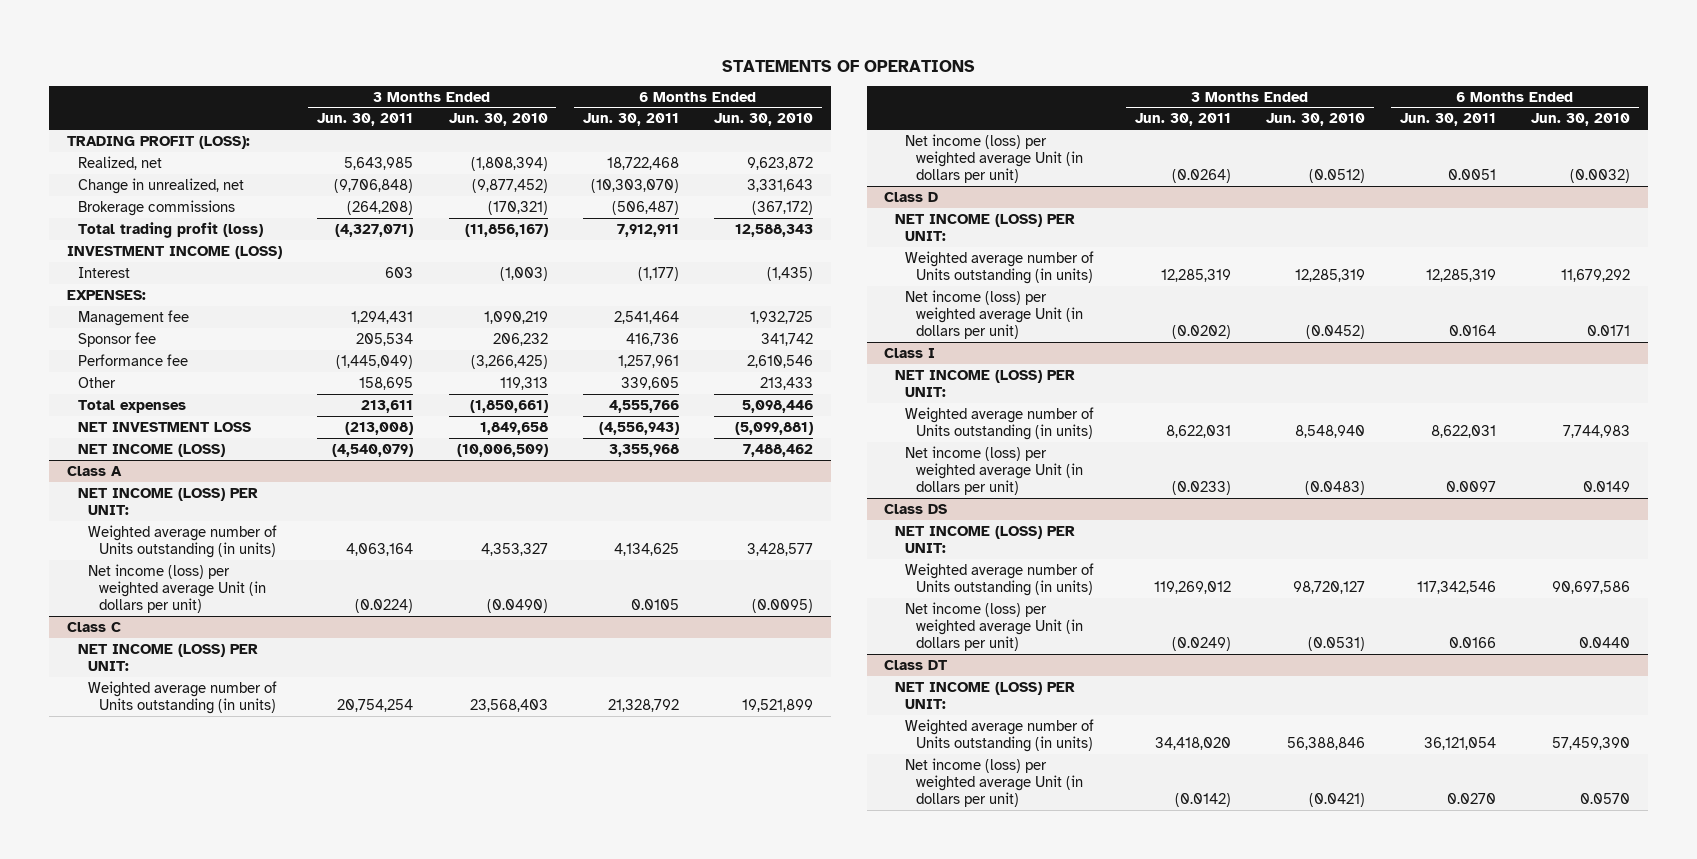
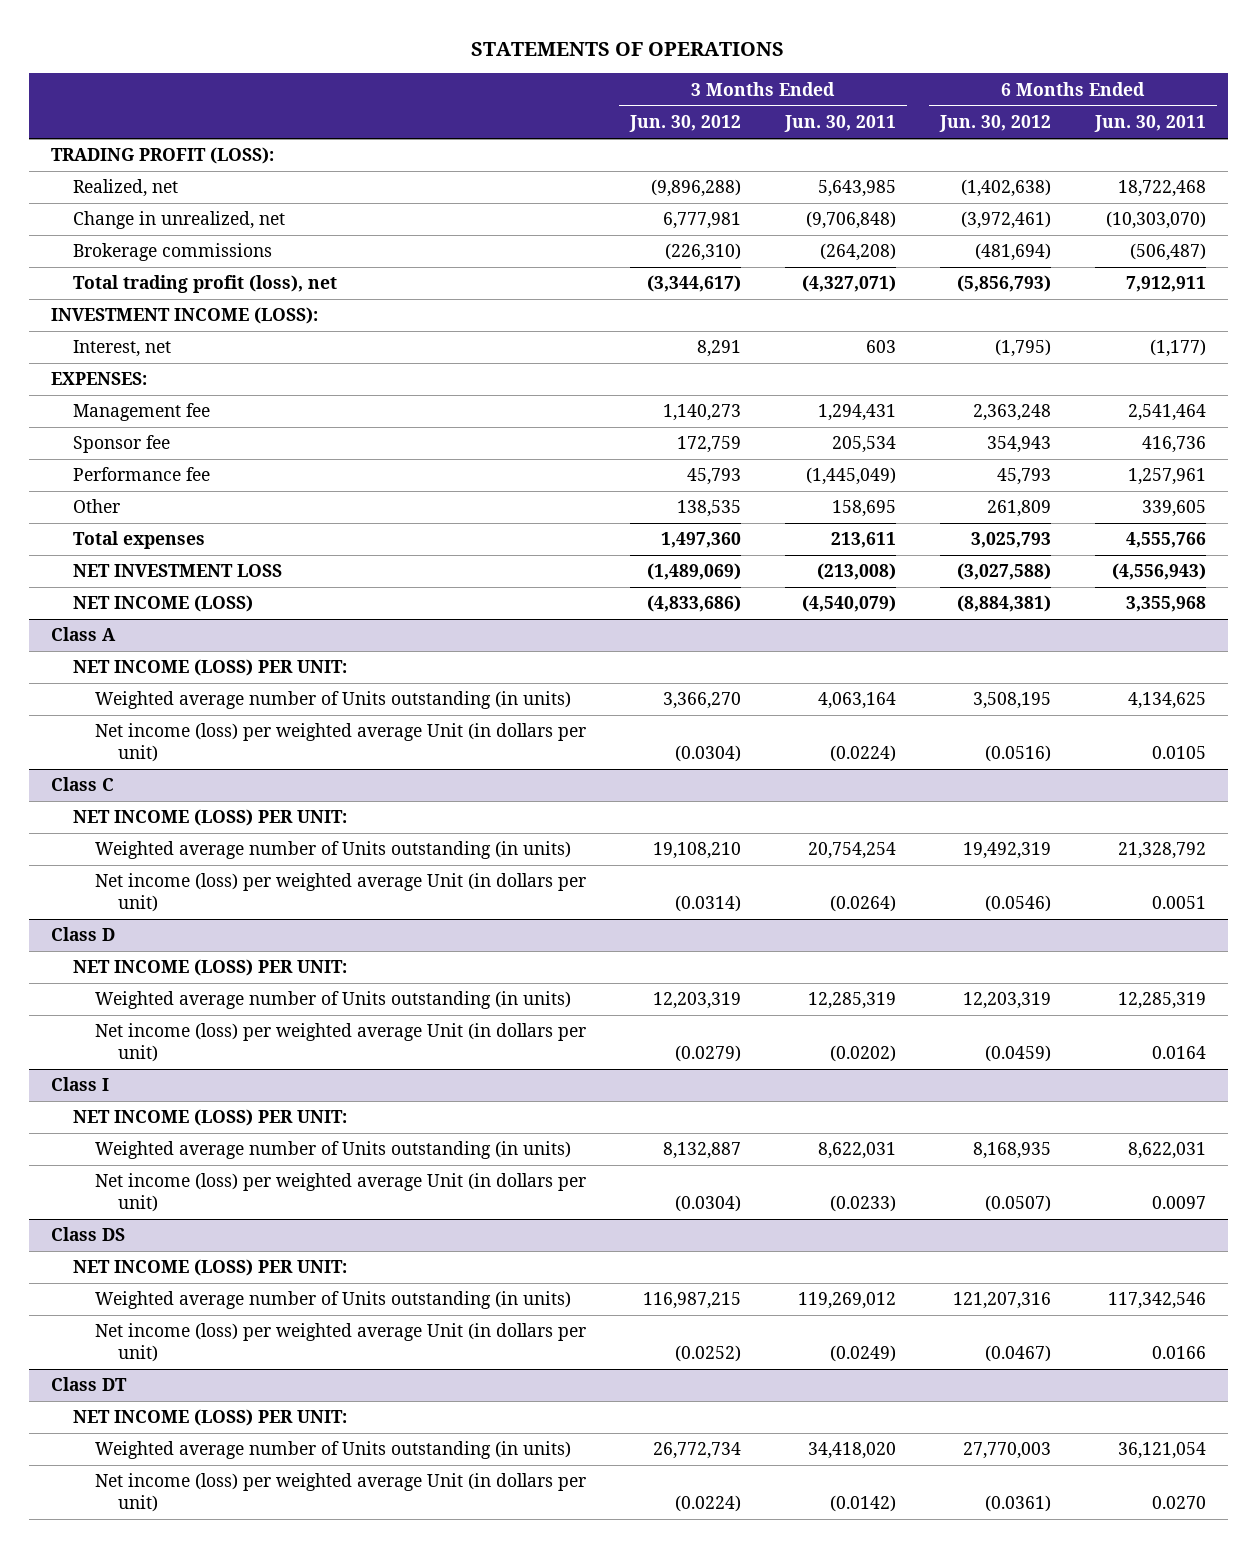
[448,113,548,127] Jun. 30, 2010 -> none
[714,113,814,127] Jun. 30, 2010 -> none
none -> [629,115,742,133] Jun. 30, 2012
none -> [938,115,1051,133] Jun. 30, 2012
[77,221,263,238] Total trading profit (loss) -> [73,275,338,294] Total trading profit (loss), net
[66,245,282,259] INVESTMENT INCOME (LOSS) -> [50,307,318,325] INVESTMENT INCOME (LOSS):
[77,266,130,278] Interest -> [73,340,172,358] Interest, net

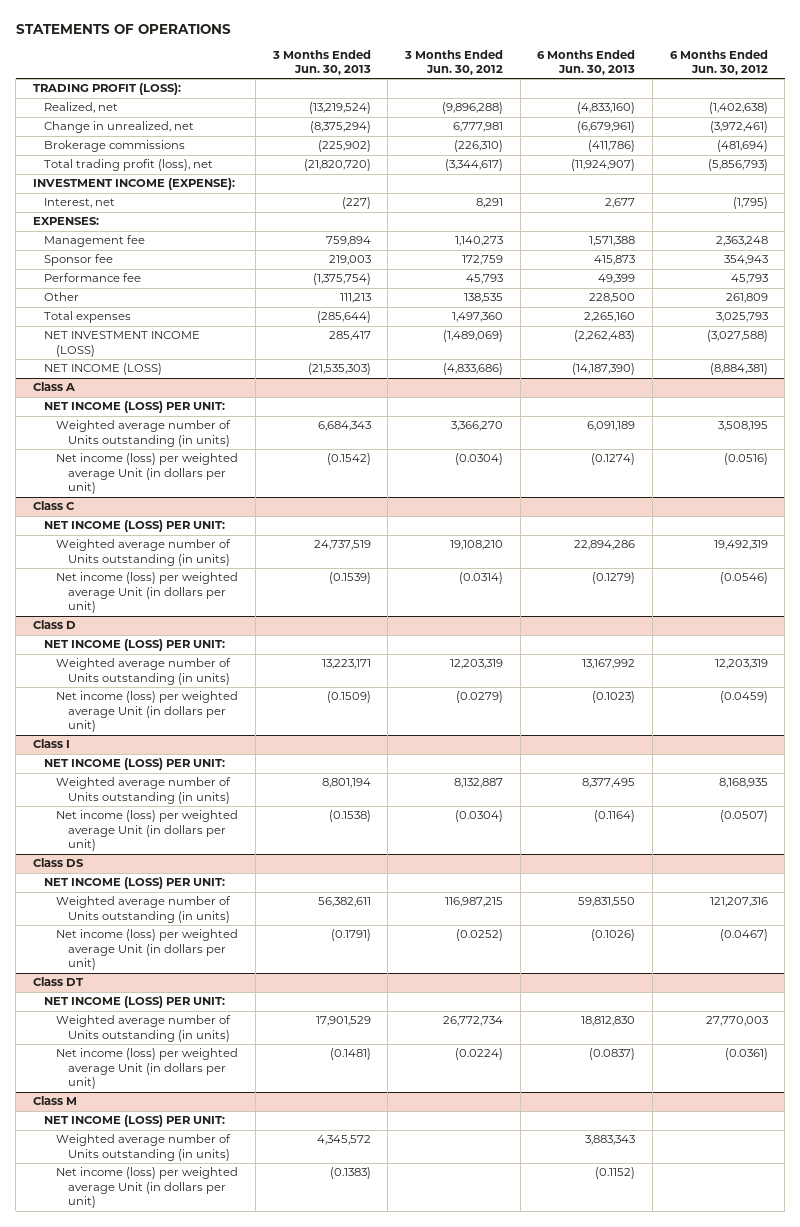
[783,115,896,133] Jun. 30, 2011 -> none
[1093,115,1206,133] Jun. 30, 2011 -> none
none -> [271,49,371,76] 3 Months Ended Jun. 30, 2013
none -> [537,49,636,76] 6 Months Ended Jun. 30, 2013
[50,307,318,325] INVESTMENT INCOME (LOSS): -> [32,178,235,191] INVESTMENT INCOME (EXPENSE):
[73,564,283,578] NET INVESTMENT LOSS -> [44,331,201,357] NET INVESTMENT INCOME (LOSS)
none -> [32,1096,77,1106] Class M
none -> [44,1115,226,1128] NET INCOME (LOSS) PER UNIT:
none -> [56,1134,232,1161] Weighted average number of Units outstanding (in units)
none -> [56,1167,239,1209] Net income (loss) per weighted average Unit (in dollars per unit)

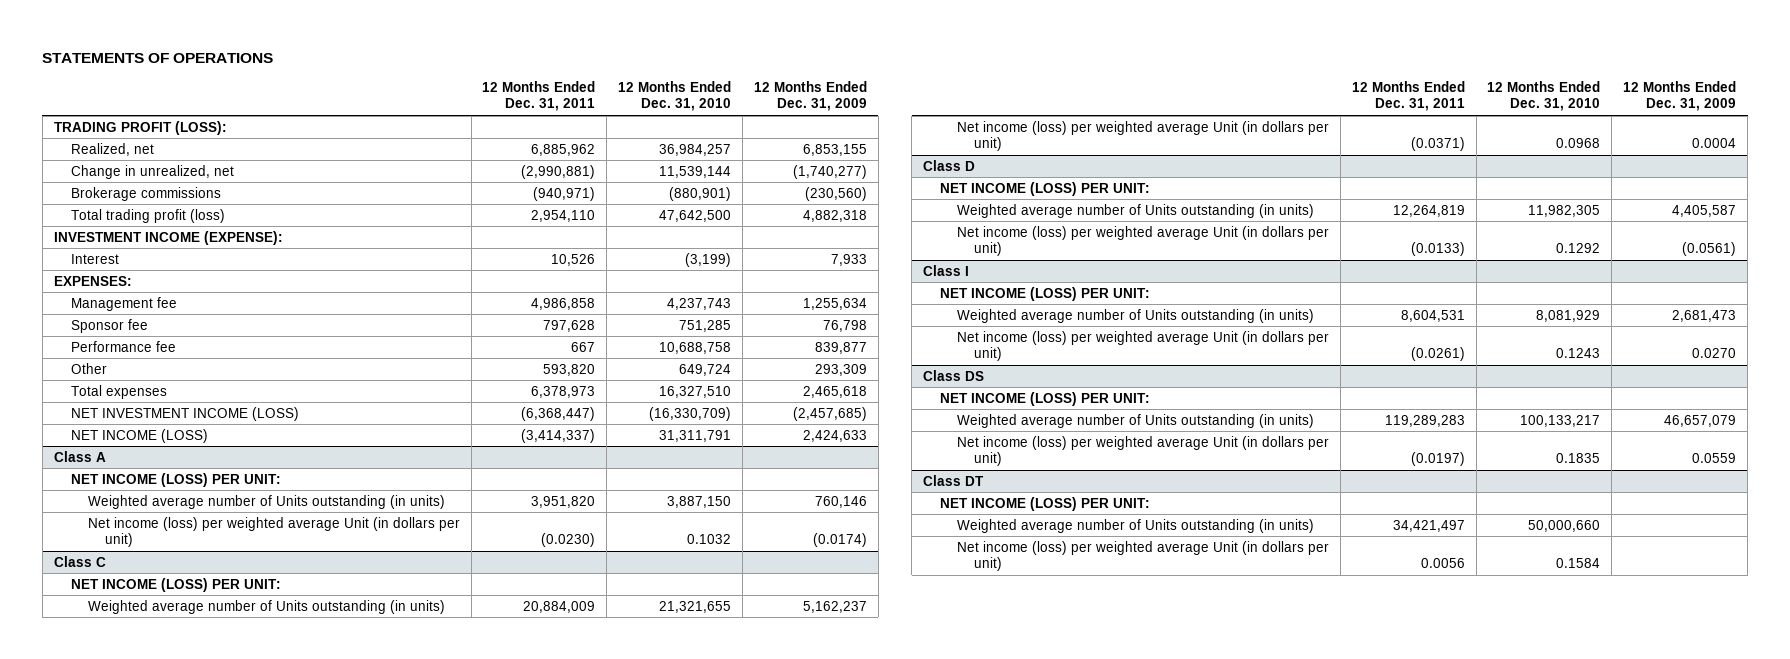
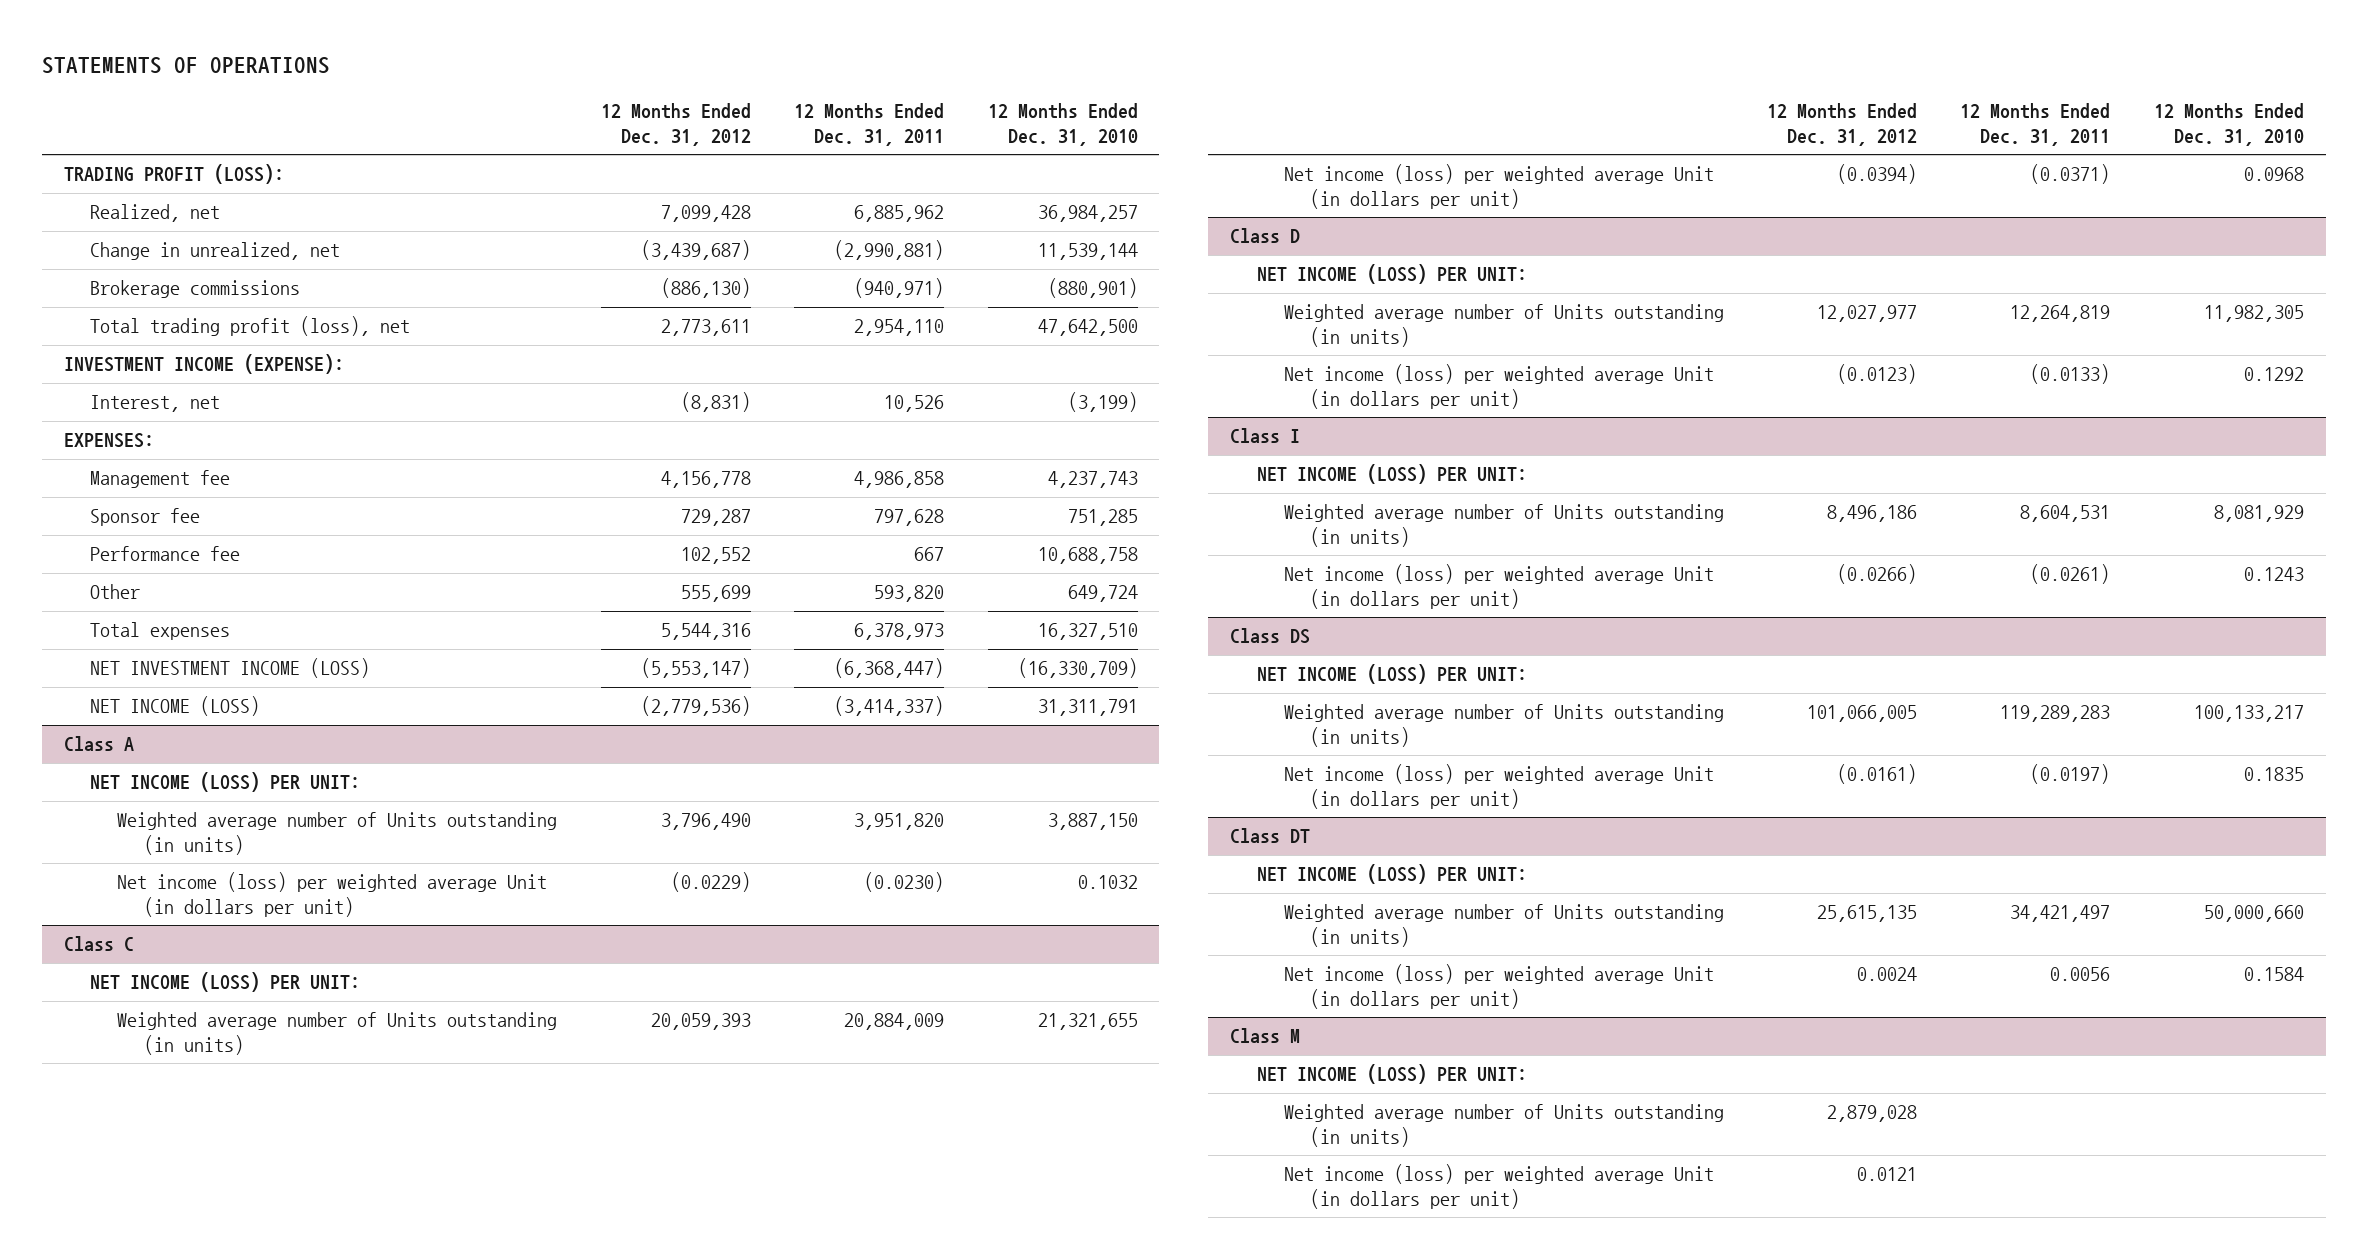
[753,81,867,112] 12 Months Ended Dec. 31, 2009 -> none
none -> [600,102,751,146] 12 Months Ended Dec. 31, 2012
[70,208,225,223] Total trading profit (loss) -> [90,316,411,337] Total trading profit (loss), net
[70,253,119,264] Interest -> [90,395,221,413] Interest, net
none -> [1229,1028,1300,1044] Class M
none -> [1256,1064,1527,1085] NET INCOME (LOSS) PER UNIT:
none -> [1283,1104,1724,1147] Weighted average number of Units outstanding (in units)
none -> [1283,1164,1714,1209] Net income (loss) per weighted average Unit (in dollars per unit)

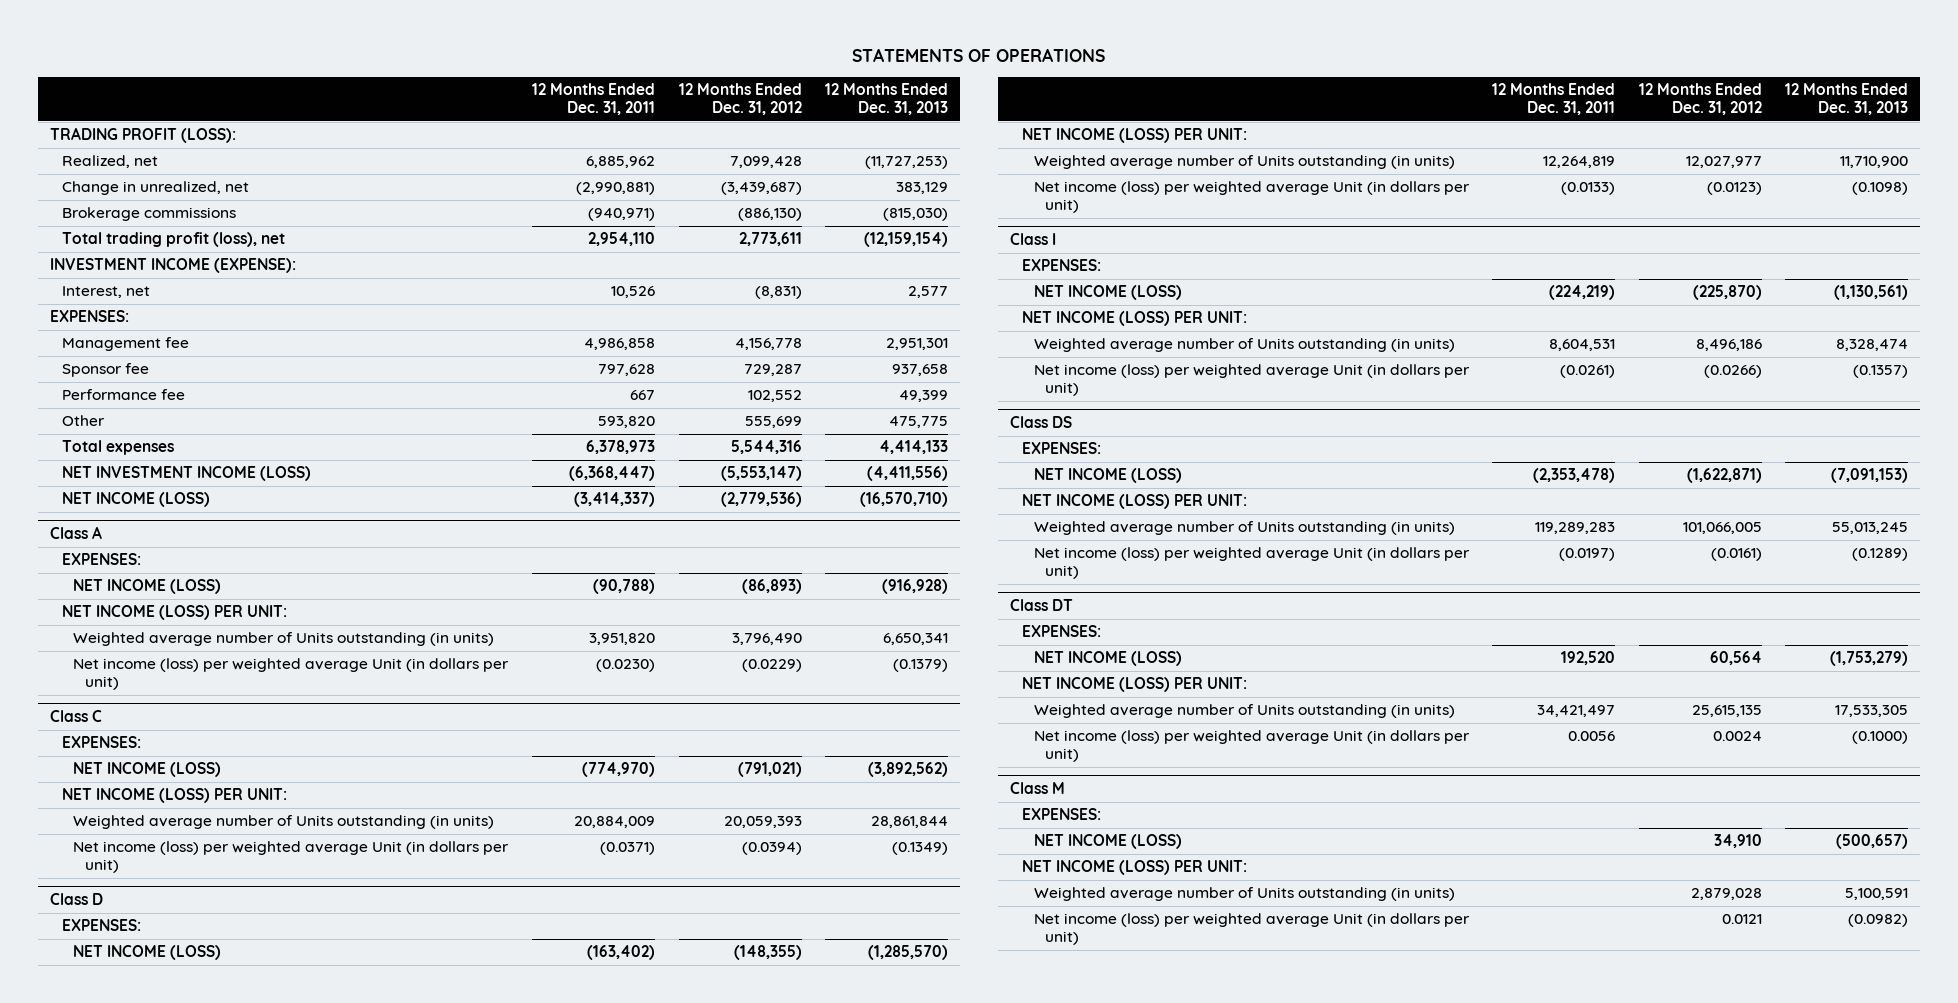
[987,102,1138,146] 12 Months Ended Dec. 31, 2010 -> none
none -> [825,83,949,116] 12 Months Ended Dec. 31, 2013
none -> [61,553,141,566] EXPENSES:
none -> [73,579,222,595] NET INCOME (LOSS)
none -> [61,736,141,749] EXPENSES:
none -> [73,762,222,778] NET INCOME (LOSS)
none -> [61,919,141,932] EXPENSES:
none -> [73,945,222,961] NET INCOME (LOSS)
none -> [1021,259,1101,272] EXPENSES:
none -> [1033,285,1182,301] NET INCOME (LOSS)
none -> [1021,442,1101,455] EXPENSES:
none -> [1033,468,1182,484] NET INCOME (LOSS)
none -> [1021,625,1101,638] EXPENSES:
none -> [1033,651,1182,667] NET INCOME (LOSS)
none -> [1021,808,1101,821] EXPENSES:
none -> [1033,834,1182,850] NET INCOME (LOSS)

